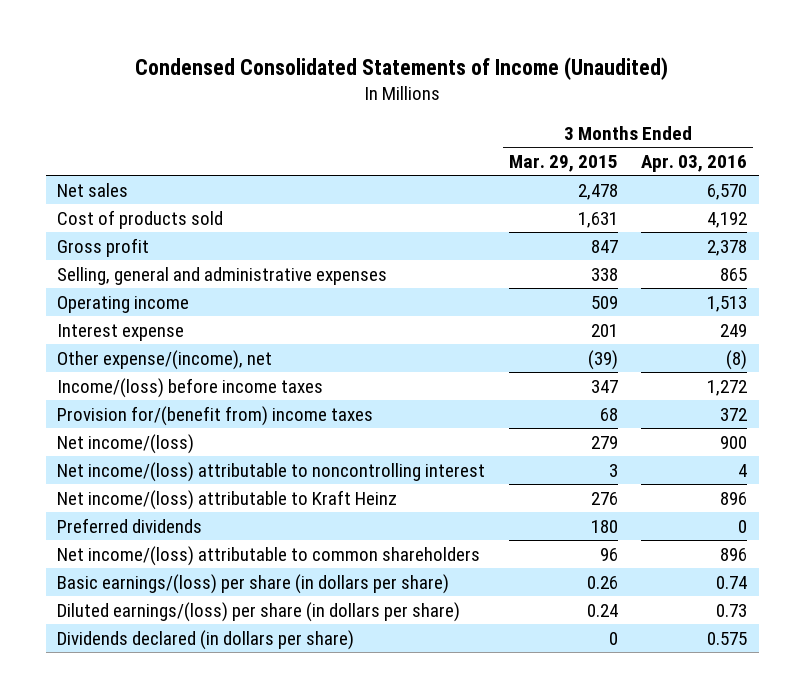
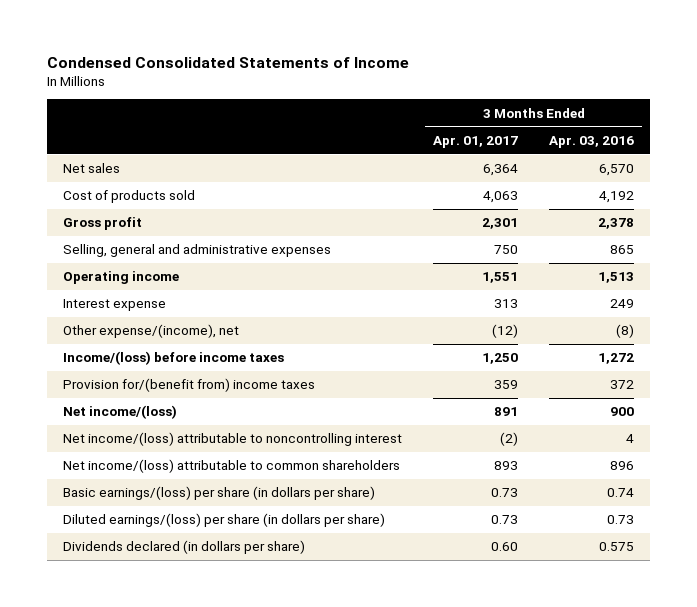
[135,56,669,80] Condensed Consolidated Statements of Income (Unaudited) -> [46,56,409,68] Condensed Consolidated Statements of Income
[508,155,618,173] Mar. 29, 2015 -> none
none -> [432,136,518,149] Apr. 01, 2017
[57,489,398,510] Net income/(loss) attributable to Kraft Heinz -> none
[57,517,203,533] Preferred dividends -> none

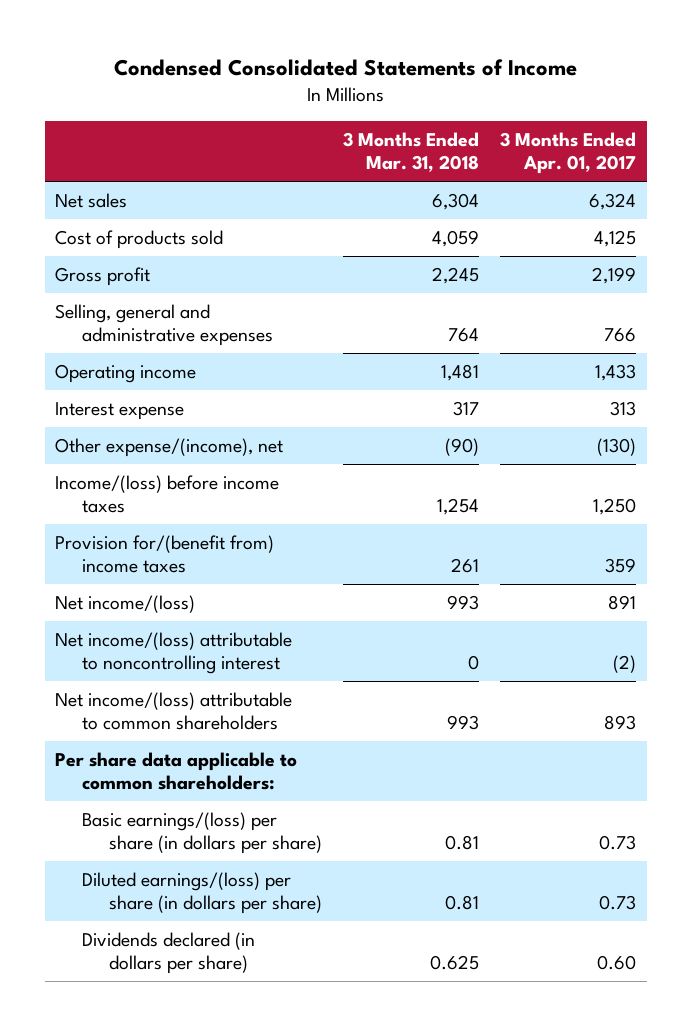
[549,136,635,149] Apr. 03, 2016 -> none
none -> [343,132,480,173] 3 Months Ended Mar. 31, 2018
[482,164,518,177] 6,364 -> [589,192,637,210] 6,324
[482,191,518,204] 4,063 -> [594,229,637,247] 4,125
[481,218,518,230] 2,301 -> [592,266,637,284] 2,199
[493,245,518,255] 750 -> [604,328,637,343] 766
[481,272,518,284] 1,551 -> [595,363,637,381] 1,433
[491,324,518,339] (12) -> [597,437,637,456] (130)
none -> [55,751,298,791] Per share data applicable to common shareholders:

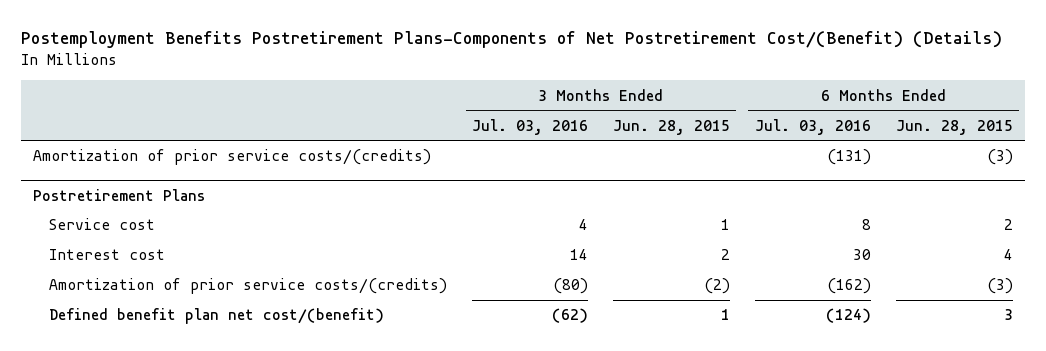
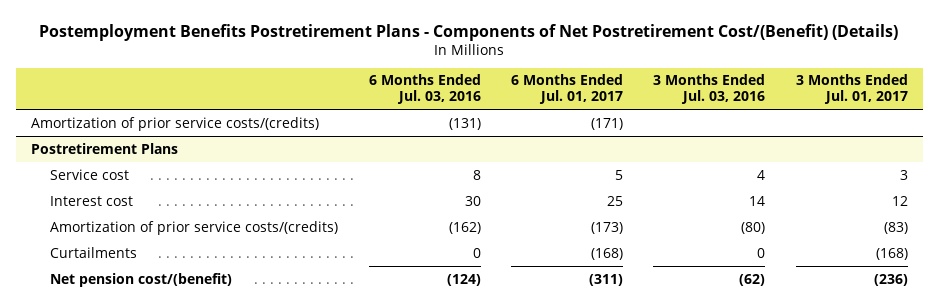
[20,31,1002,49] Postemployment Benefits Postretirement Plans-Components of Net Postretirement Cost/(Benefit) (Details) -> [39,23,899,41] Postemployment Benefits Postretirement Plans - Components of Net Postretirement Cost/(Benefit) (Details)
[612,119,730,135] Jun. 28, 2015 -> none
[895,119,1013,135] Jun. 28, 2015 -> none
none -> [511,74,624,105] 6 Months Ended Jul. 01, 2017
none -> [795,74,908,105] 3 Months Ended Jul. 01, 2017
none -> [50,246,138,258] Curtailments
[48,308,384,325] Defined benefit plan net cost/(benefit) -> [50,272,233,287] Net pension cost/(benefit)

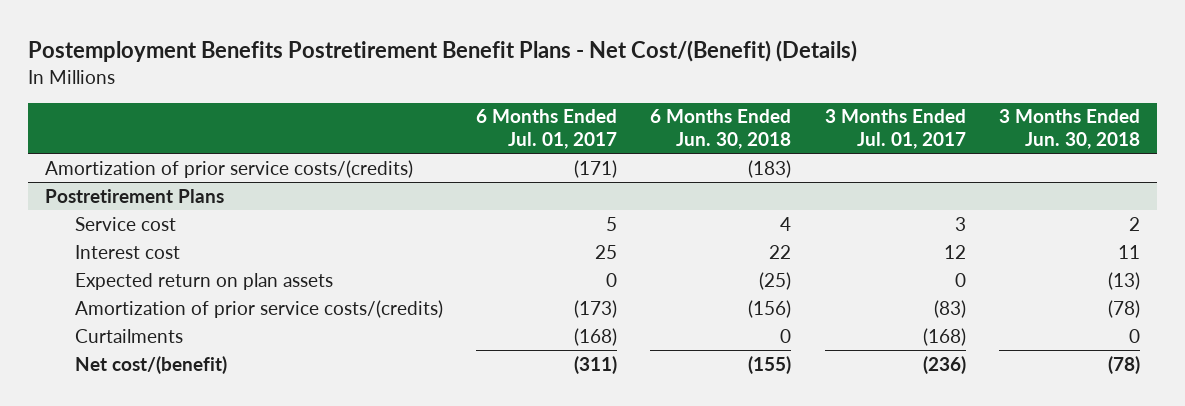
[39,23,899,41] Postemployment Benefits Postretirement Plans - Components of Net Postretirement Cost/(Benefit) (Details) -> [28,39,858,62] Postemployment Benefits Postretirement Benefit Plans - Net Cost/(Benefit) (Details)
[368,74,481,105] 6 Months Ended Jul. 03, 2016 -> none
[653,74,766,105] 3 Months Ended Jul. 03, 2016 -> none
none -> [650,109,792,150] 6 Months Ended Jun. 30, 2018
none -> [999,109,1141,150] 3 Months Ended Jun. 30, 2018
none -> [74,272,333,290] Expected return on plan assets
[50,272,233,287] Net pension cost/(benefit) -> [74,355,227,374] Net cost/(benefit)

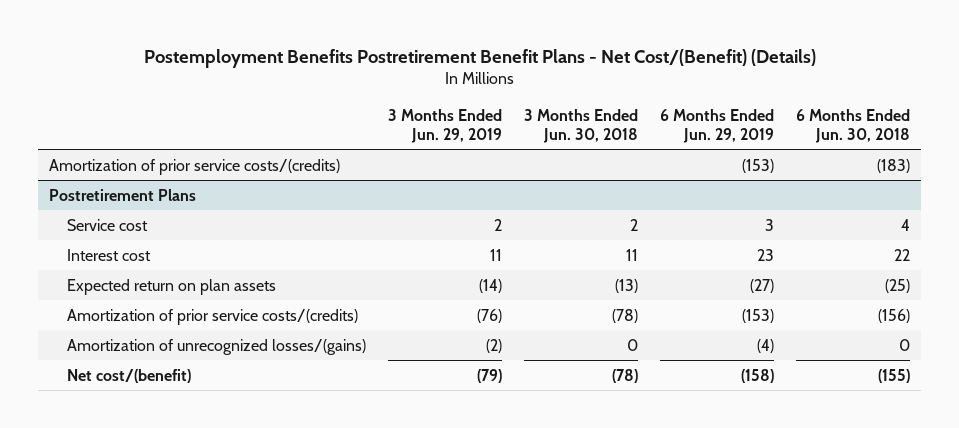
[476,109,618,150] 6 Months Ended Jul. 01, 2017 -> none
[824,109,966,150] 3 Months Ended Jul. 01, 2017 -> none
none -> [388,108,503,143] 3 Months Ended Jun. 29, 2019
none -> [660,108,775,143] 6 Months Ended Jun. 29, 2019
[74,328,183,343] Curtailments -> none
none -> [66,338,366,355] Amortization of unrecognized losses/(gains)

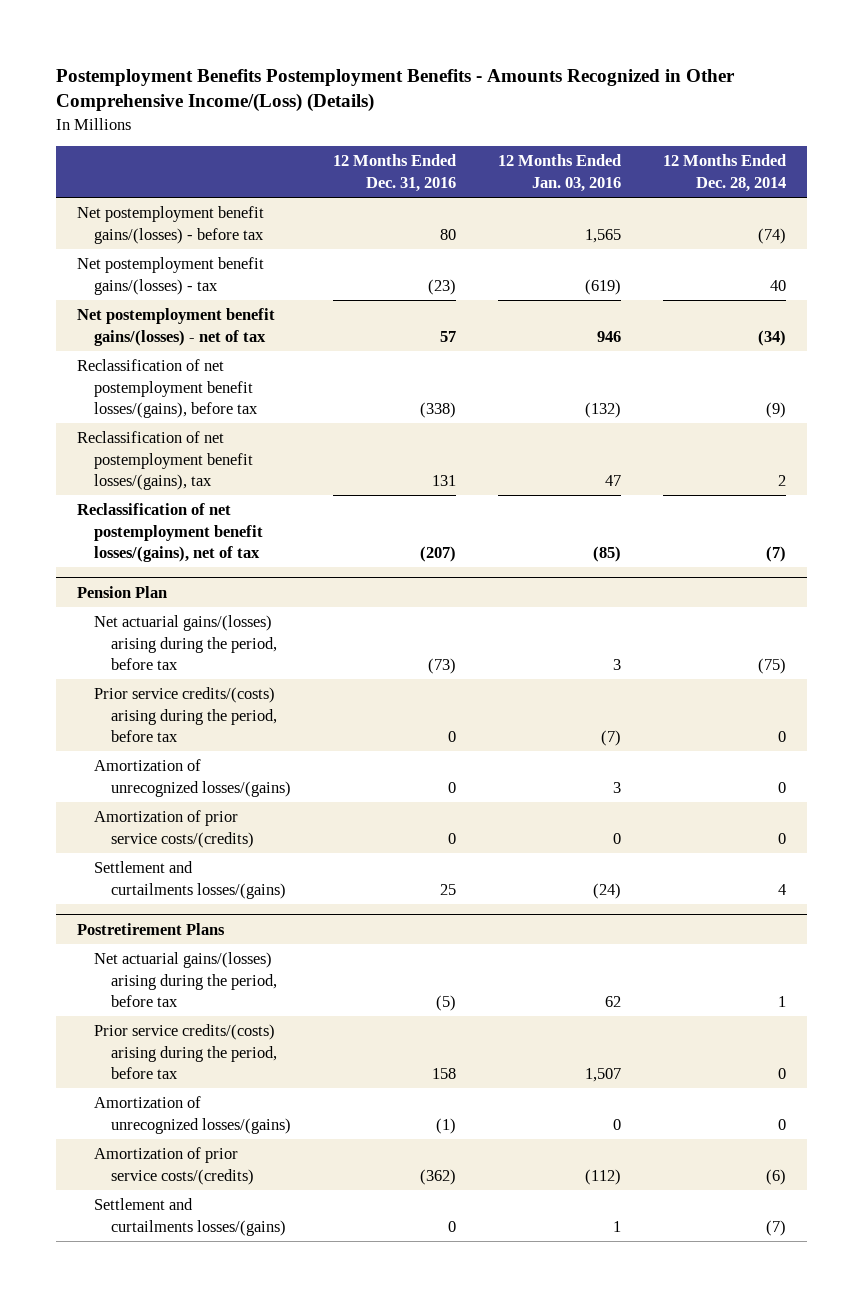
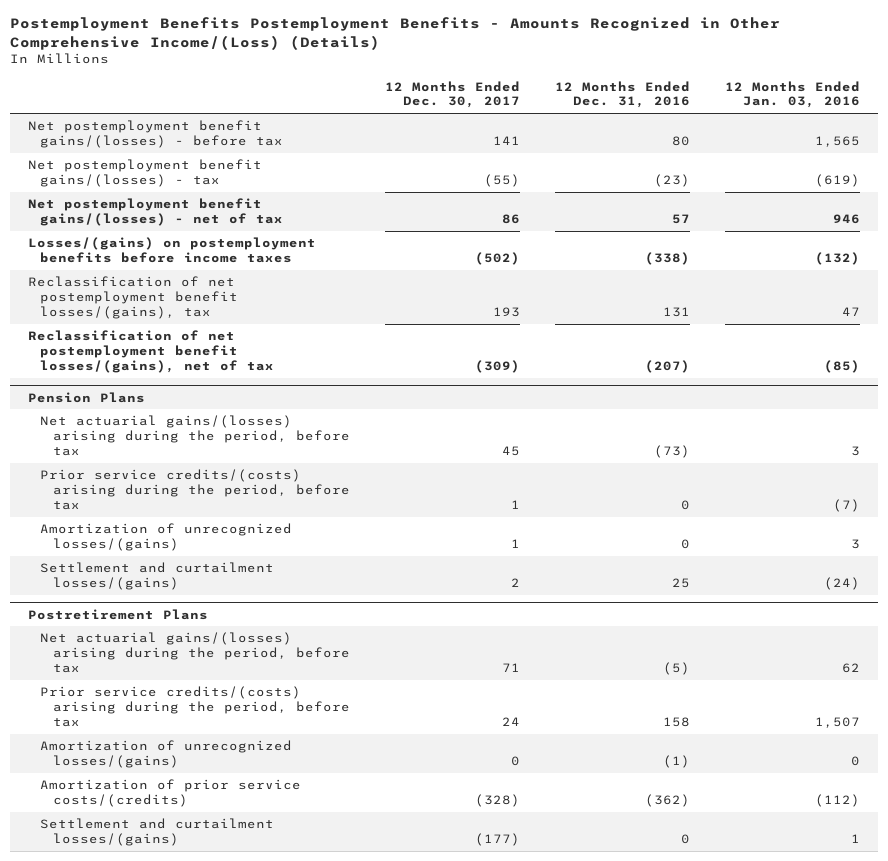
[662,154,786,192] 12 Months Ended Dec. 28, 2014 -> none
none -> [385,80,521,109] 12 Months Ended Dec. 30, 2017
[77,359,259,418] Reclassification of net postemployment benefit losses/(gains), before tax -> [27,237,316,263] Losses/(gains) on postemployment benefits before income taxes
[77,585,168,598] Pension Plan -> [27,391,145,403] Pension Plans
[94,810,254,848] Amortization of prior service costs/(credits) -> none
[94,861,286,899] Settlement and curtailments losses/(gains) -> [40,562,275,590] Settlement and curtailment losses/(gains)
[94,1198,286,1236] Settlement and curtailments losses/(gains) -> [40,818,275,846] Settlement and curtailment losses/(gains)

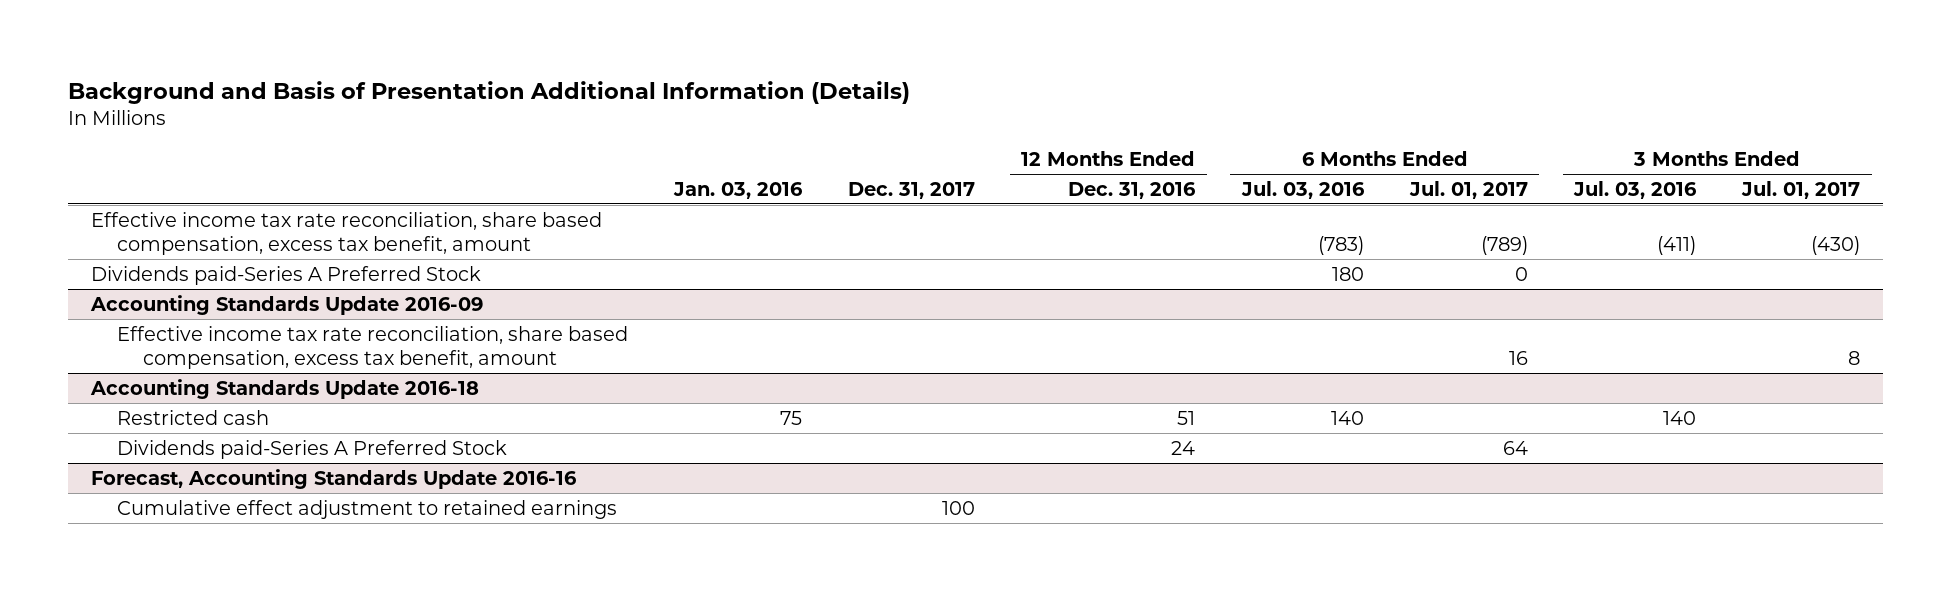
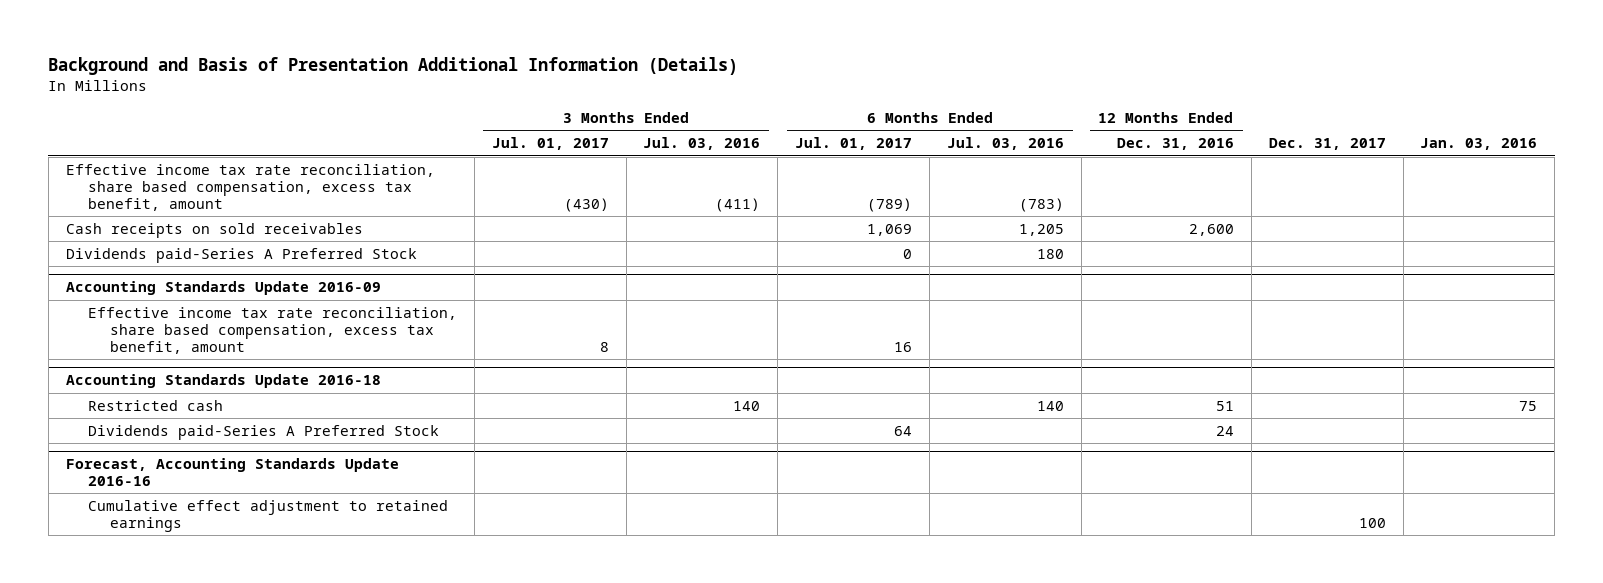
none -> [65,222,363,238] Cash receipts on sold receivables

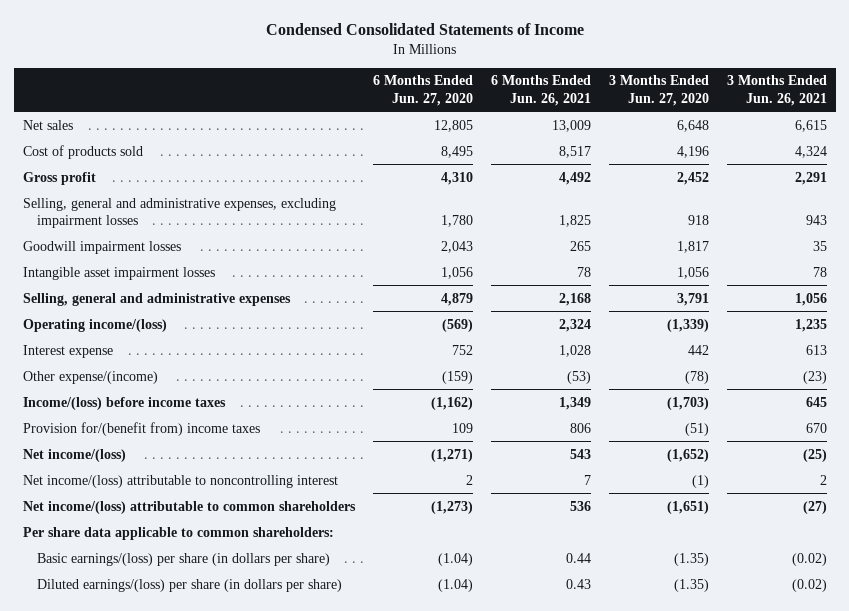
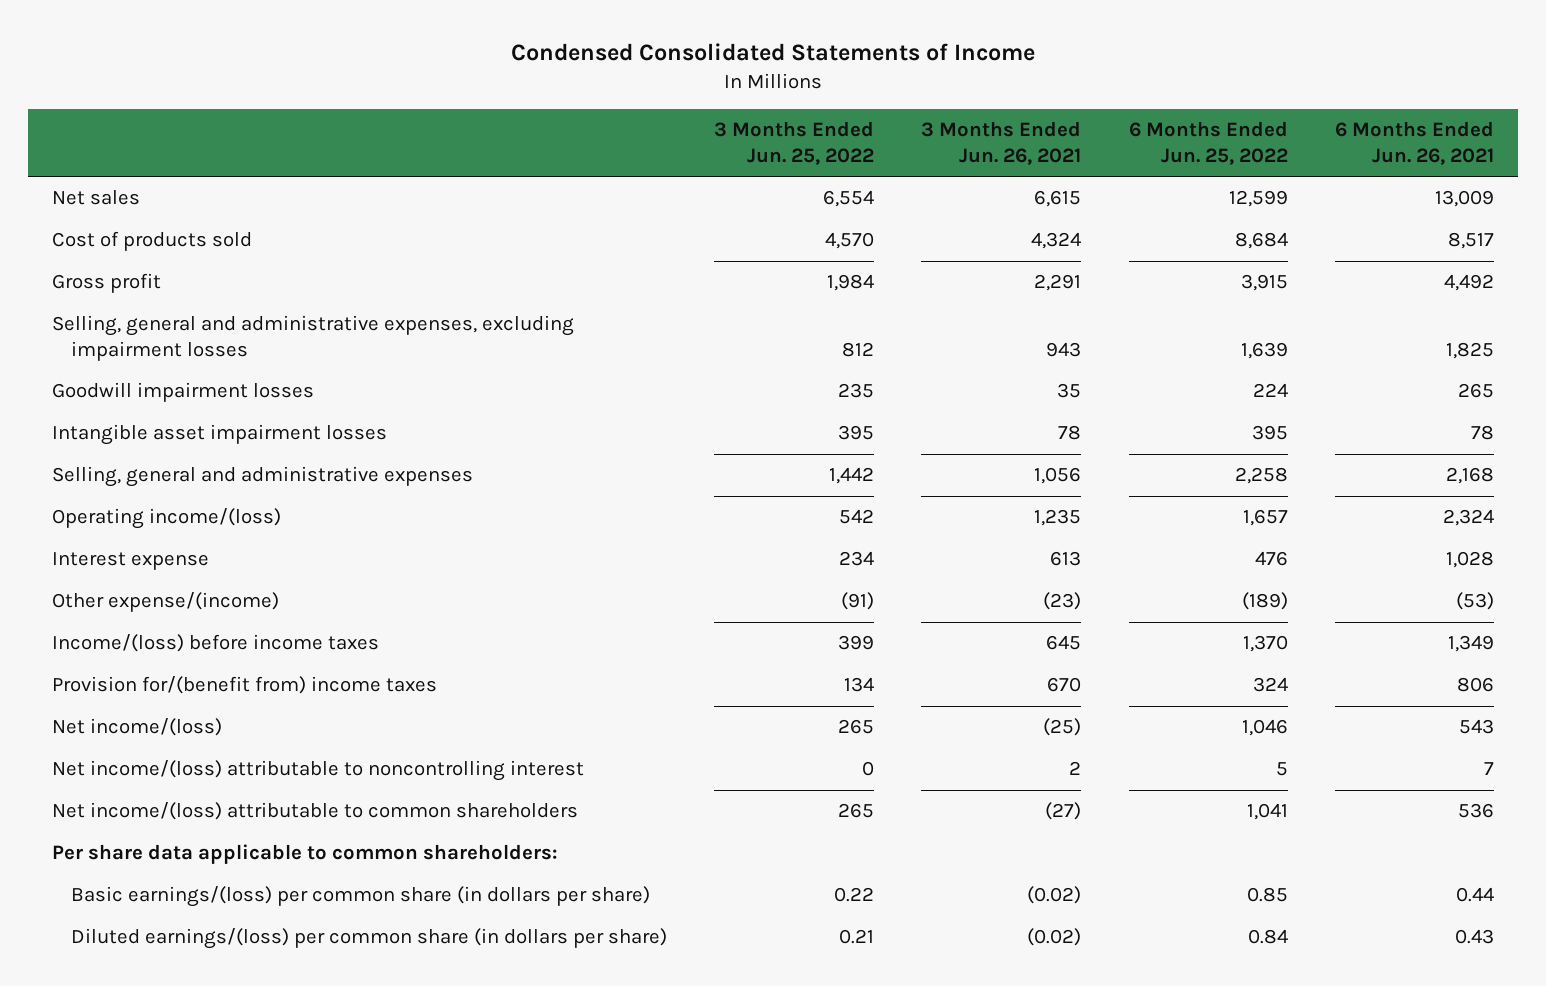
[372,75,473,106] 6 Months Ended Jun. 27, 2020 -> none
[608,75,709,106] 3 Months Ended Jun. 27, 2020 -> none
none -> [713,121,874,165] 3 Months Ended Jun. 25, 2022
none -> [1128,121,1288,165] 6 Months Ended Jun. 25, 2022
[36,552,330,566] Basic earnings/(loss) per share (in dollars per share) -> [70,886,650,908] Basic earnings/(loss) per common share (in dollars per share)
[36,578,342,592] Diluted earnings/(loss) per share (in dollars per share) -> [70,928,667,950] Diluted earnings/(loss) per common share (in dollars per share)

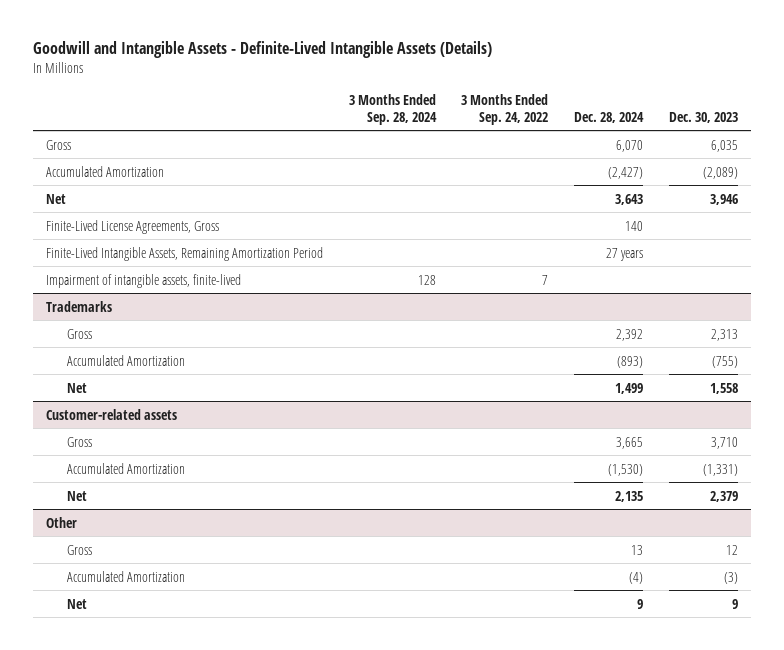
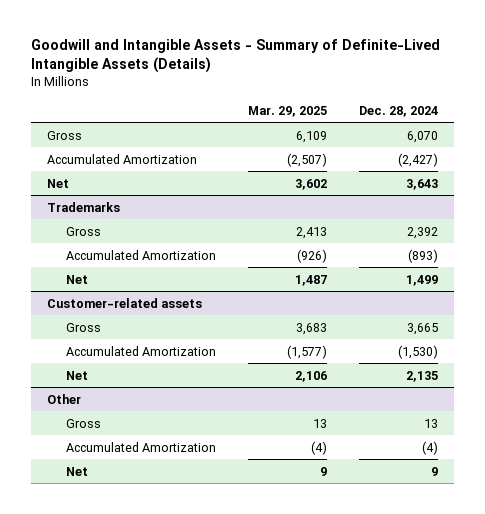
[33,41,493,59] Goodwill and Intangible Assets - Definite-Lived Intangible Assets (Details) -> [30,38,440,74] Goodwill and Intangible Assets - Summary of Definite-Lived Intangible Assets (Details)
[348,93,437,125] 3 Months Ended Sep. 28, 2024 -> none
[461,93,549,125] 3 Months Ended Sep. 24, 2022 -> none
[668,111,738,123] Dec. 30, 2023 -> none
none -> [248,105,328,117] Mar. 29, 2025
[45,219,219,234] Finite-Lived License Agreements, Gross -> none
[45,246,323,261] Finite-Lived Intangible Assets, Remaining Amortization Period -> none
[45,273,241,288] Impairment of intangible assets, finite-lived -> none

